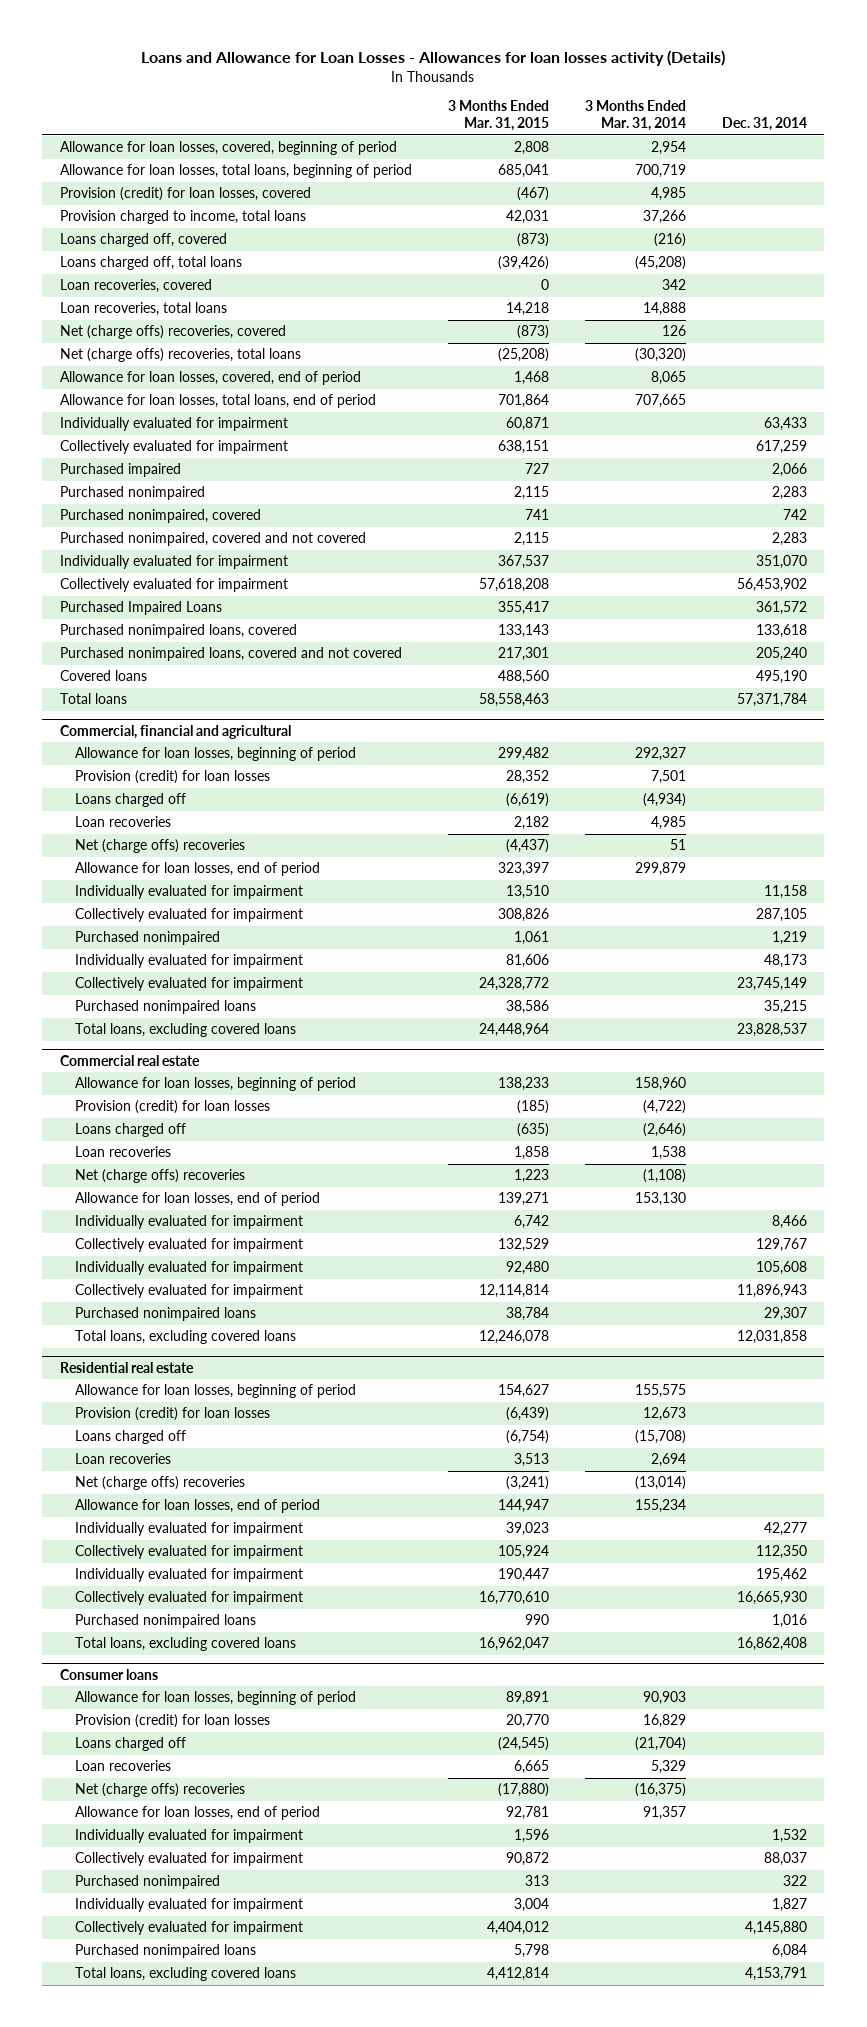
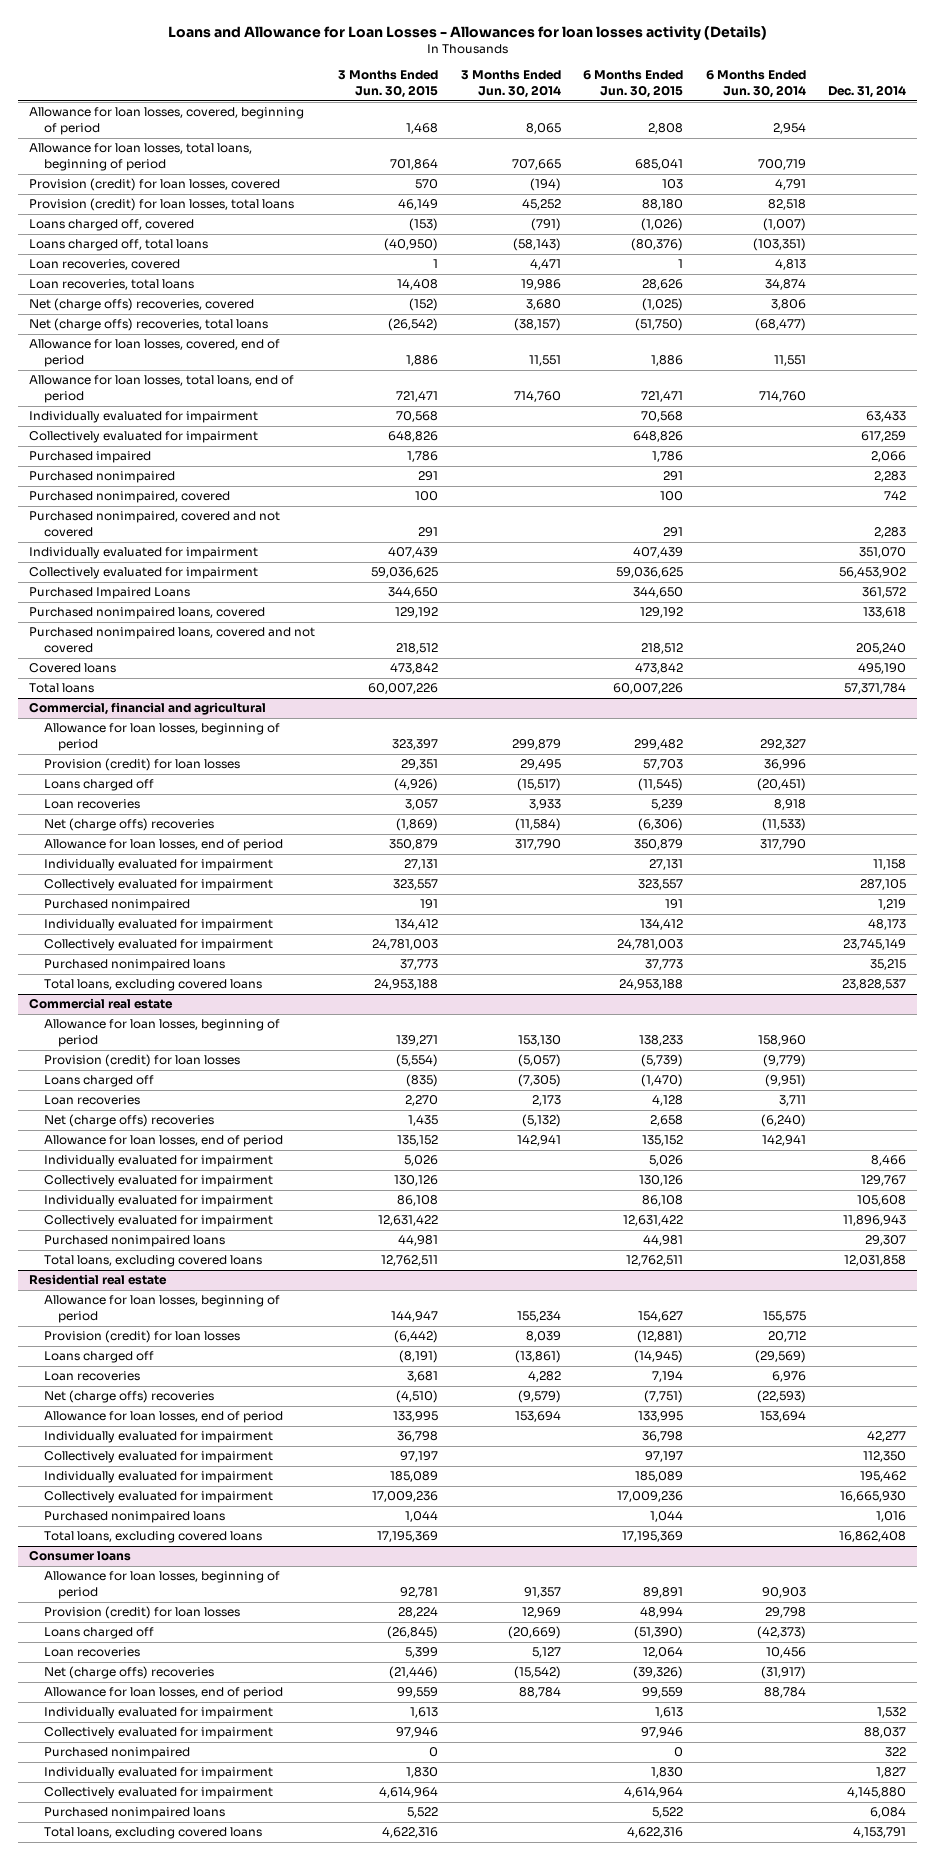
[447,100,549,132] 3 Months Ended Mar. 31, 2015 -> none
[584,100,686,132] 3 Months Ended Mar. 31, 2014 -> none
none -> [338,70,439,98] 3 Months Ended Jun. 30, 2015
none -> [460,70,561,98] 3 Months Ended Jun. 30, 2014
none -> [583,70,684,98] 6 Months Ended Jun. 30, 2015
none -> [705,70,806,98] 6 Months Ended Jun. 30, 2014
[60,210,307,225] Provision charged to income, total loans -> [29,198,295,212] Provision (credit) for loan losses, total loans

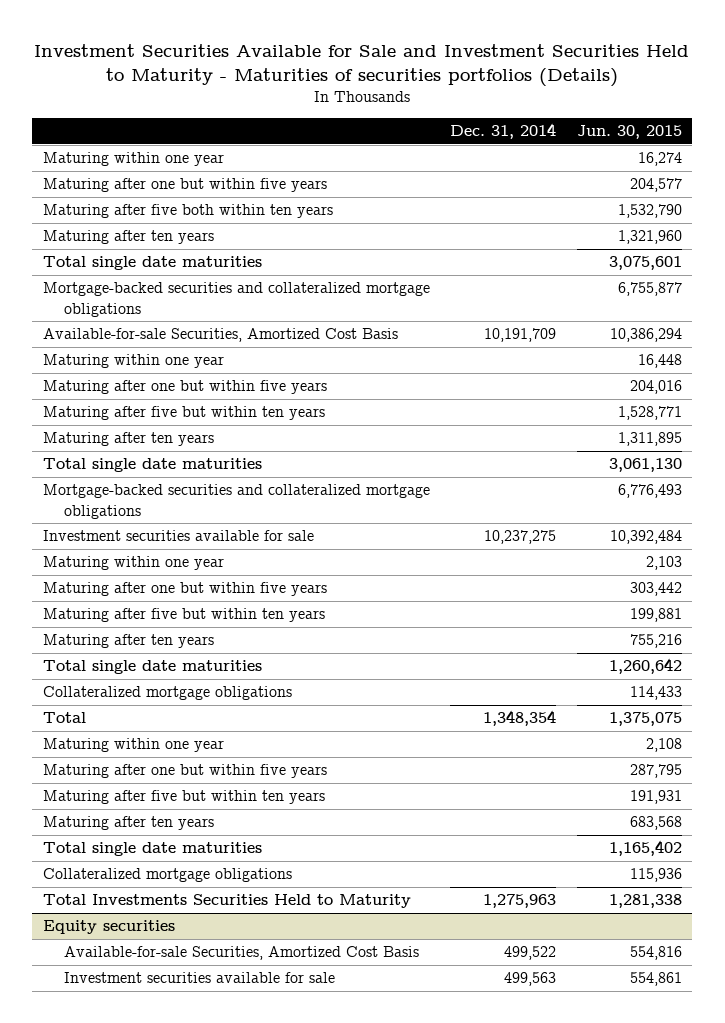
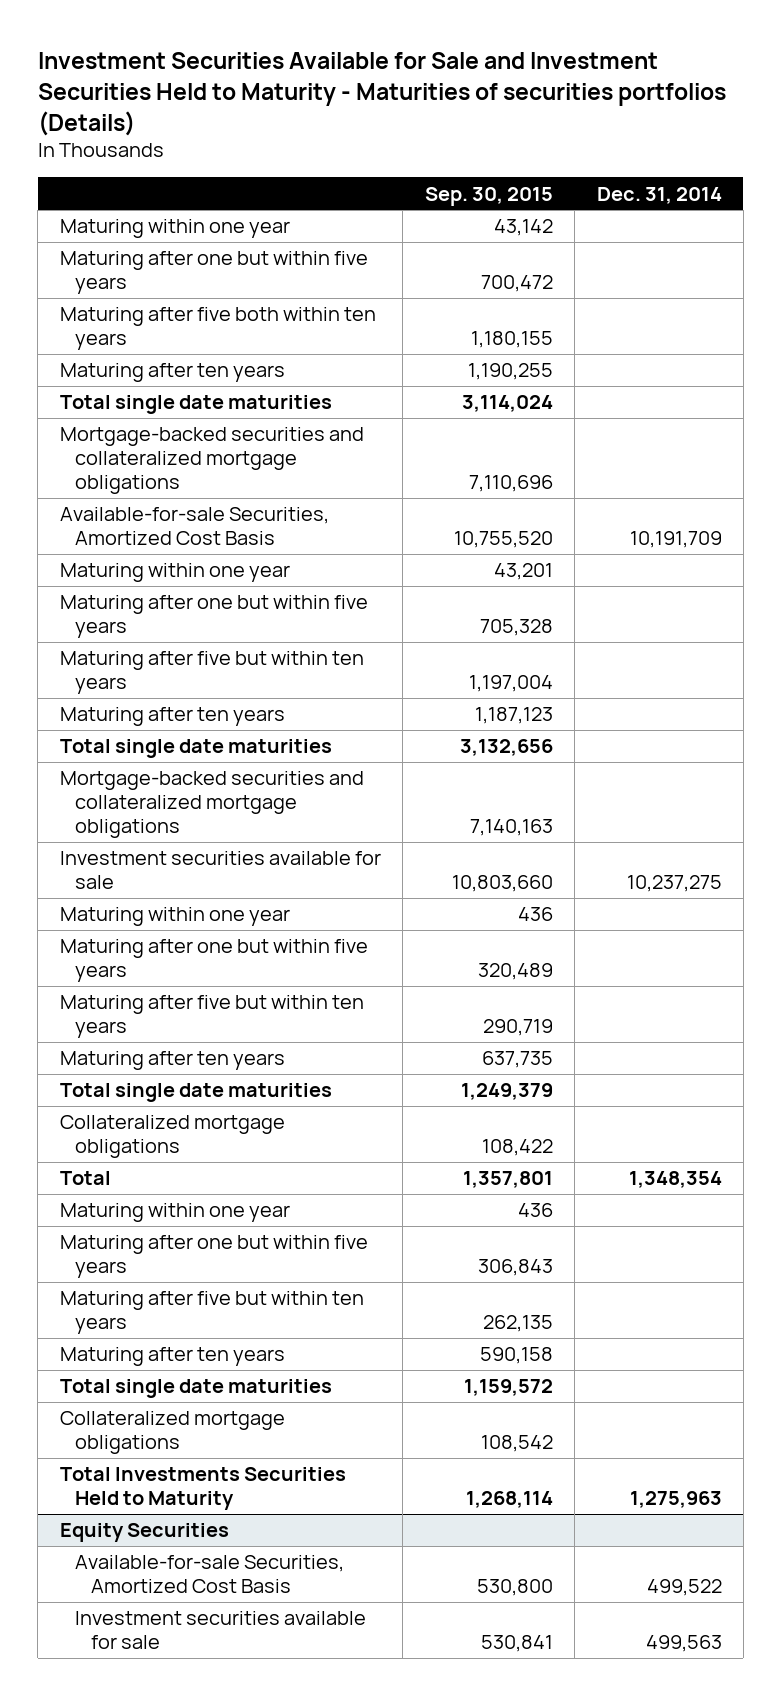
[577,125,683,140] Jun. 30, 2015 -> none
none -> [424,186,553,206] Sep. 30, 2015
[42,920,175,935] Equity securities -> [59,1523,229,1543] Equity Securities

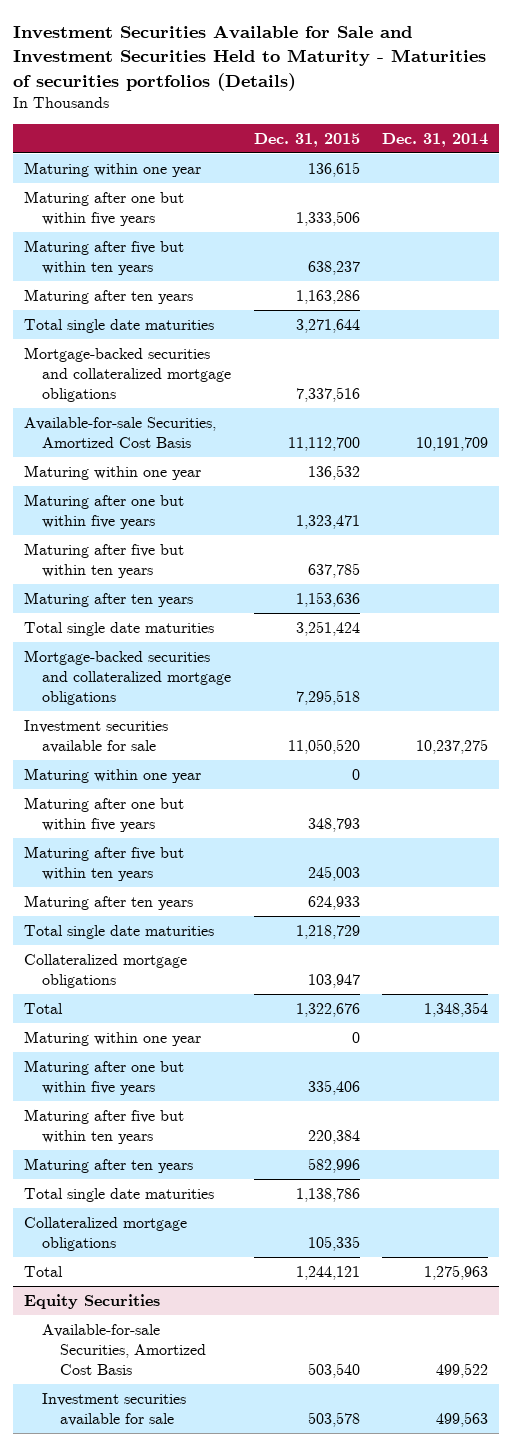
[424,186,553,206] Sep. 30, 2015 -> none
none -> [253,132,360,147] Dec. 31, 2015
[59,307,376,351] Maturing after five both within ten years -> [24,239,185,275] Maturing after five but within ten years
[59,1467,346,1511] Total Investments Securities Held to Maturity -> [24,1265,64,1277] Total

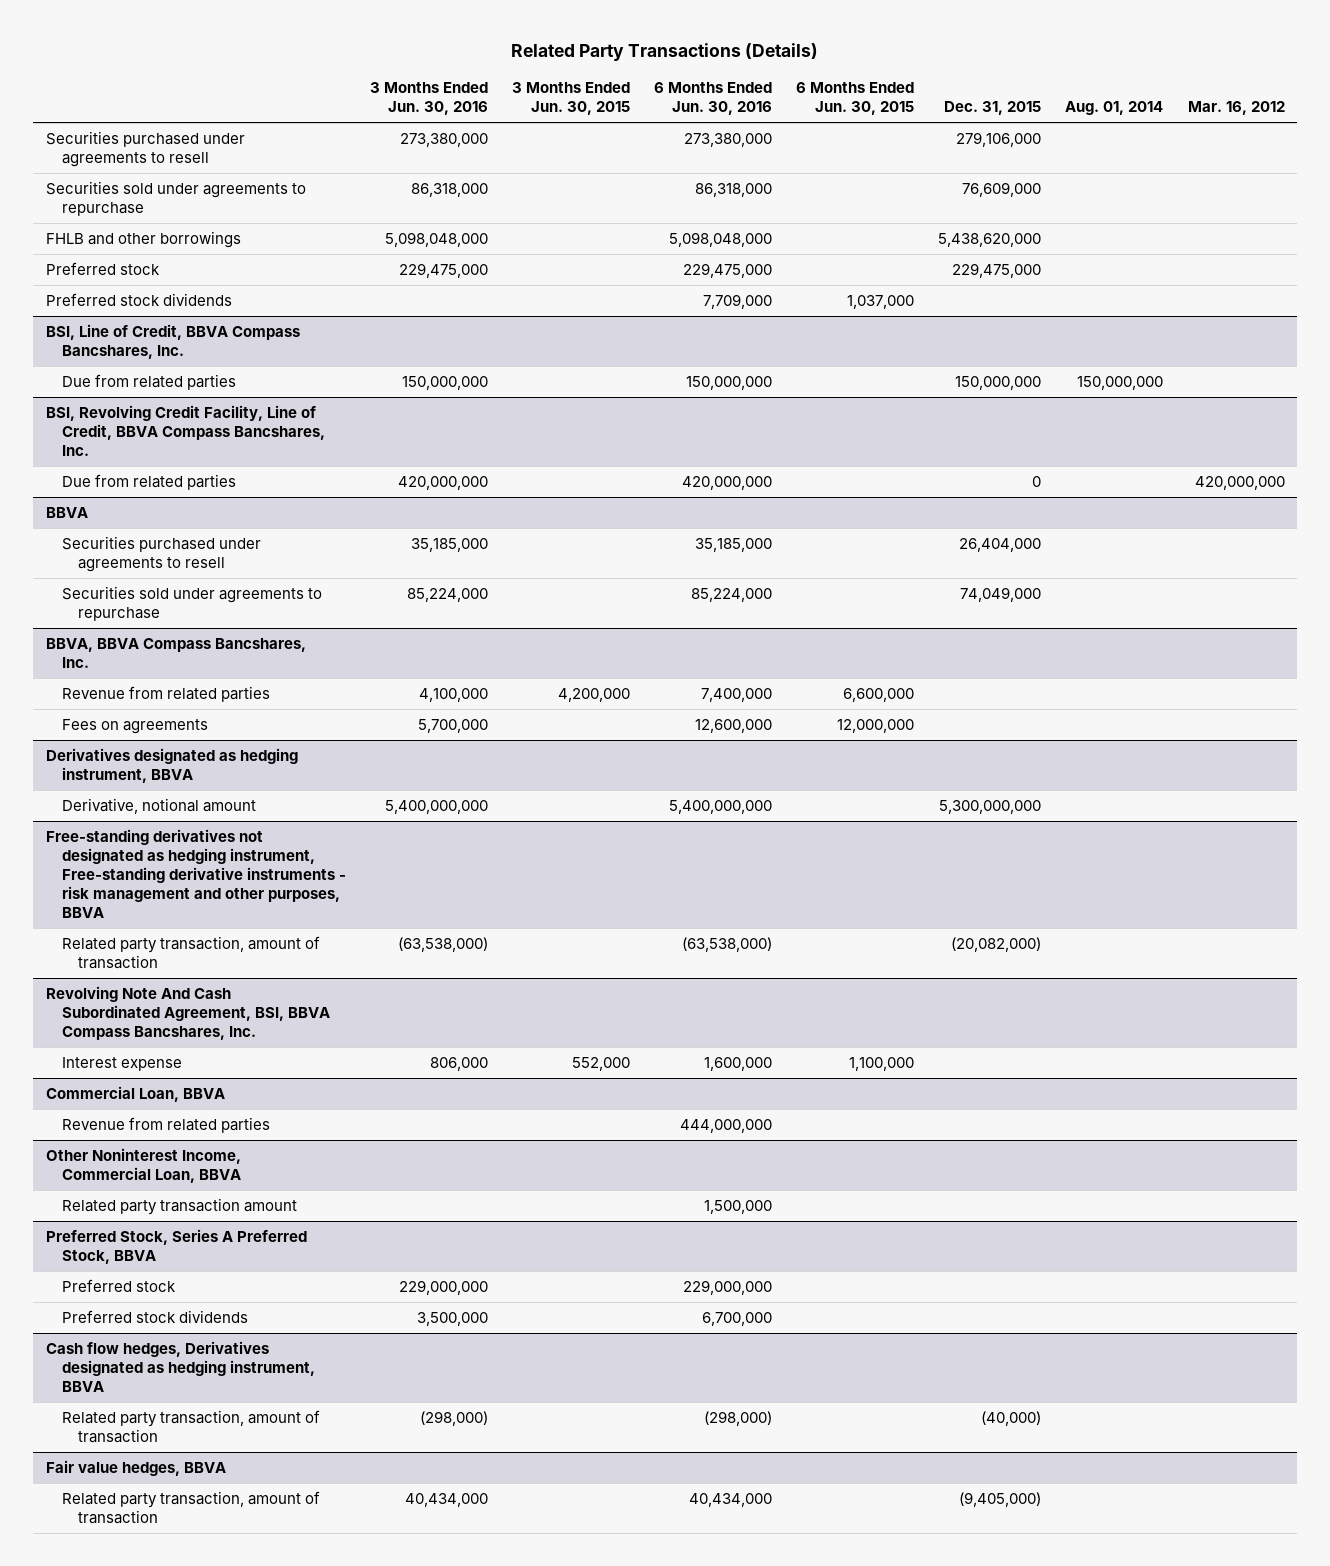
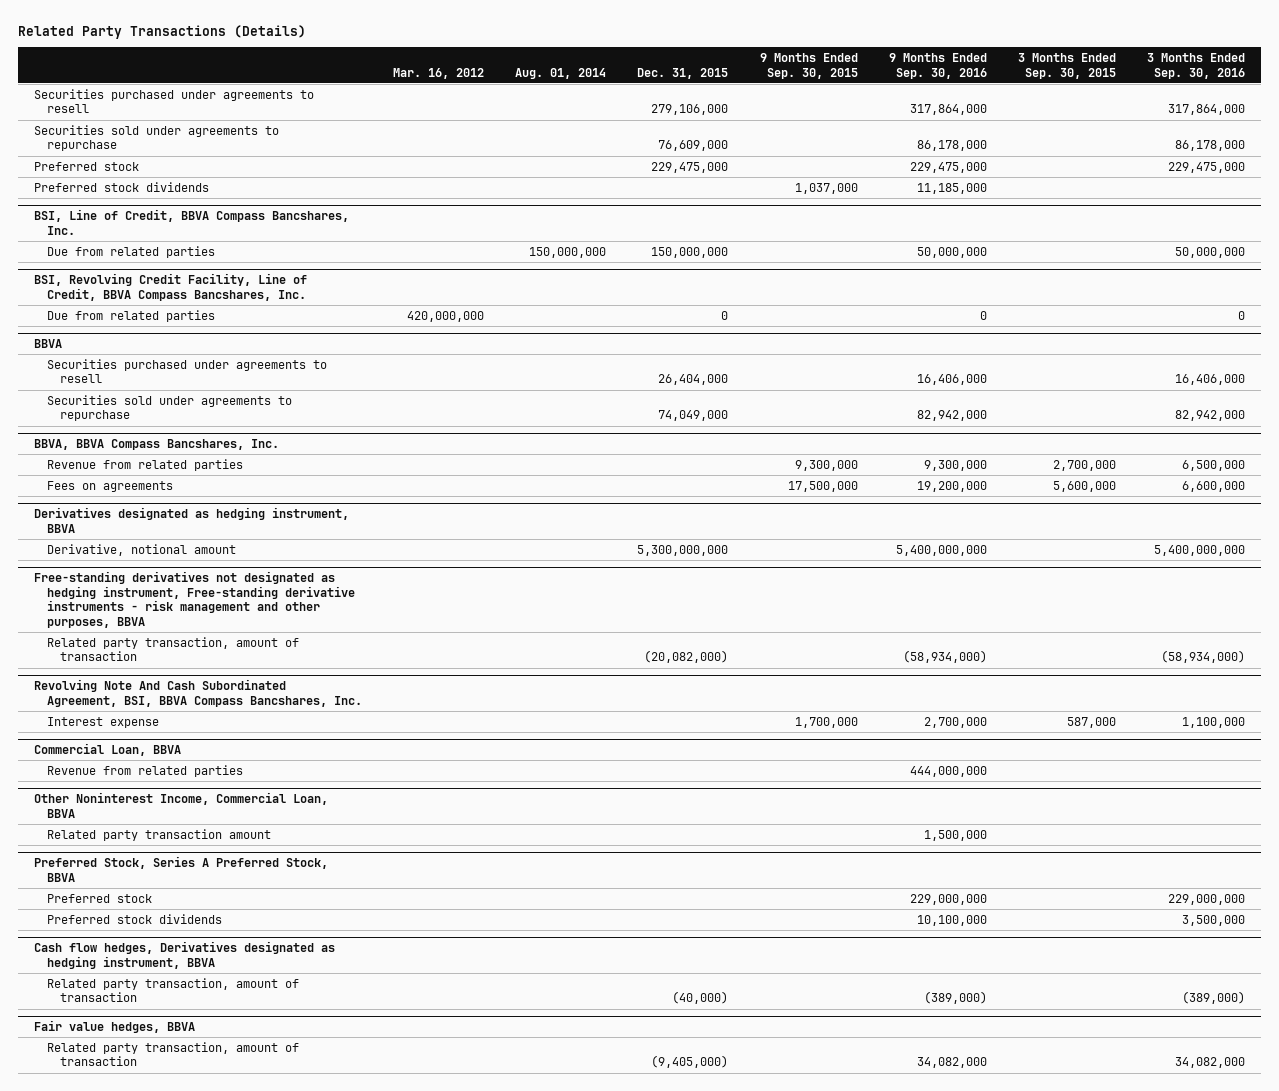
[369,82,488,116] 3 Months Ended Jun. 30, 2016 -> none
[511,82,630,116] 3 Months Ended Jun. 30, 2015 -> none
[654,82,773,116] 6 Months Ended Jun. 30, 2016 -> none
[796,82,915,116] 6 Months Ended Jun. 30, 2015 -> none
none -> [759,52,858,79] 9 Months Ended Sep. 30, 2015
none -> [888,52,987,79] 9 Months Ended Sep. 30, 2016
none -> [1017,52,1116,79] 3 Months Ended Sep. 30, 2015
none -> [1146,52,1245,79] 3 Months Ended Sep. 30, 2016
[45,230,241,248] FHLB and other borrowings -> none

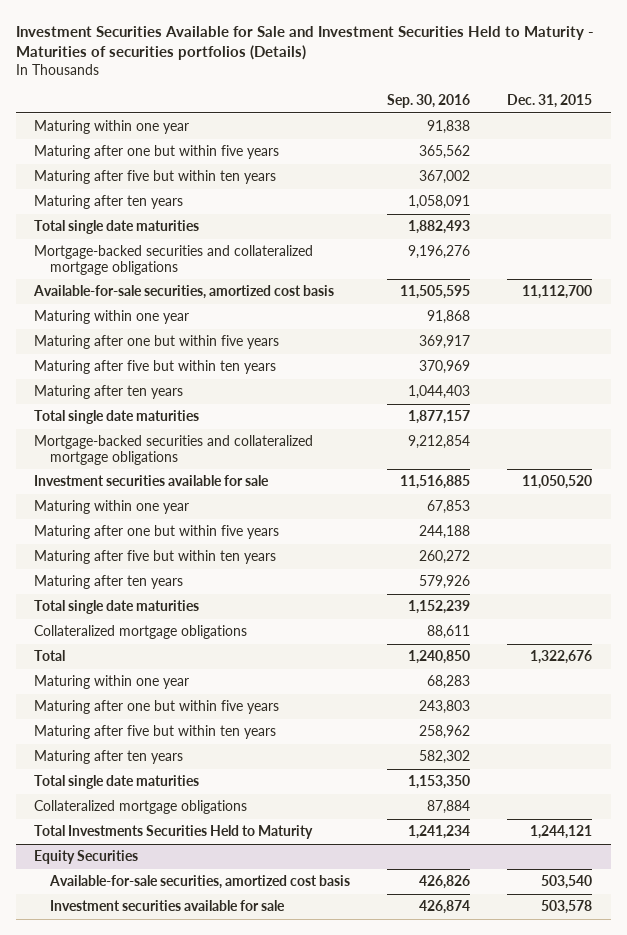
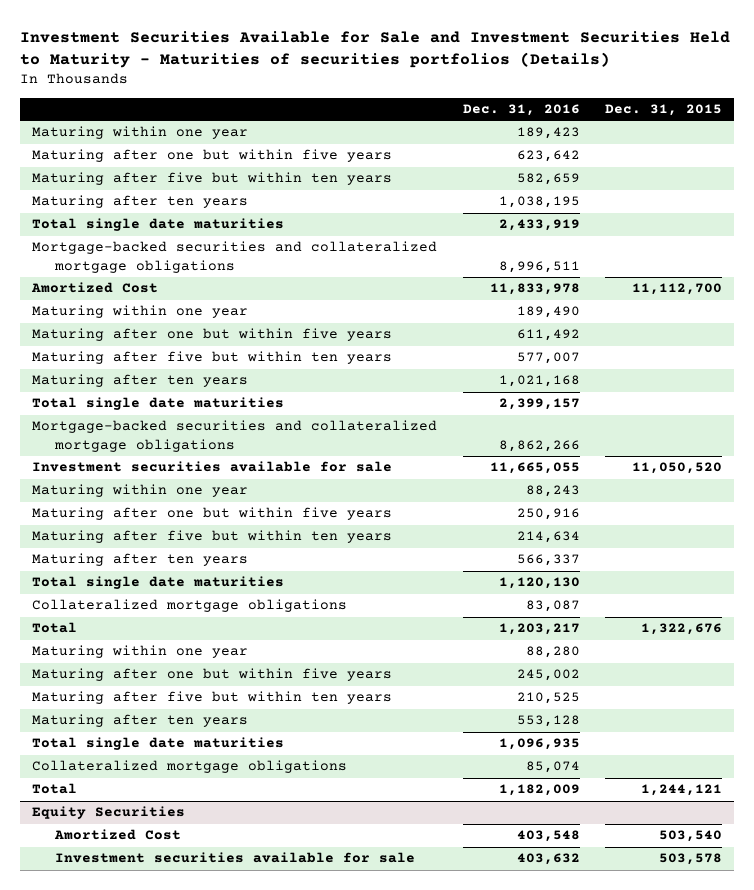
[387,94,471,109] Sep. 30, 2016 -> none
none -> [462,104,580,117] Dec. 31, 2016
[33,285,335,300] Available-for-sale securities, amortized cost basis -> [31,282,159,294] Amortized Cost
[34,825,314,840] Total Investments Securities Held to Maturity -> [32,783,78,795] Total
[49,875,351,890] Available-for-sale securities, amortized cost basis -> [53,829,181,841] Amortized Cost

